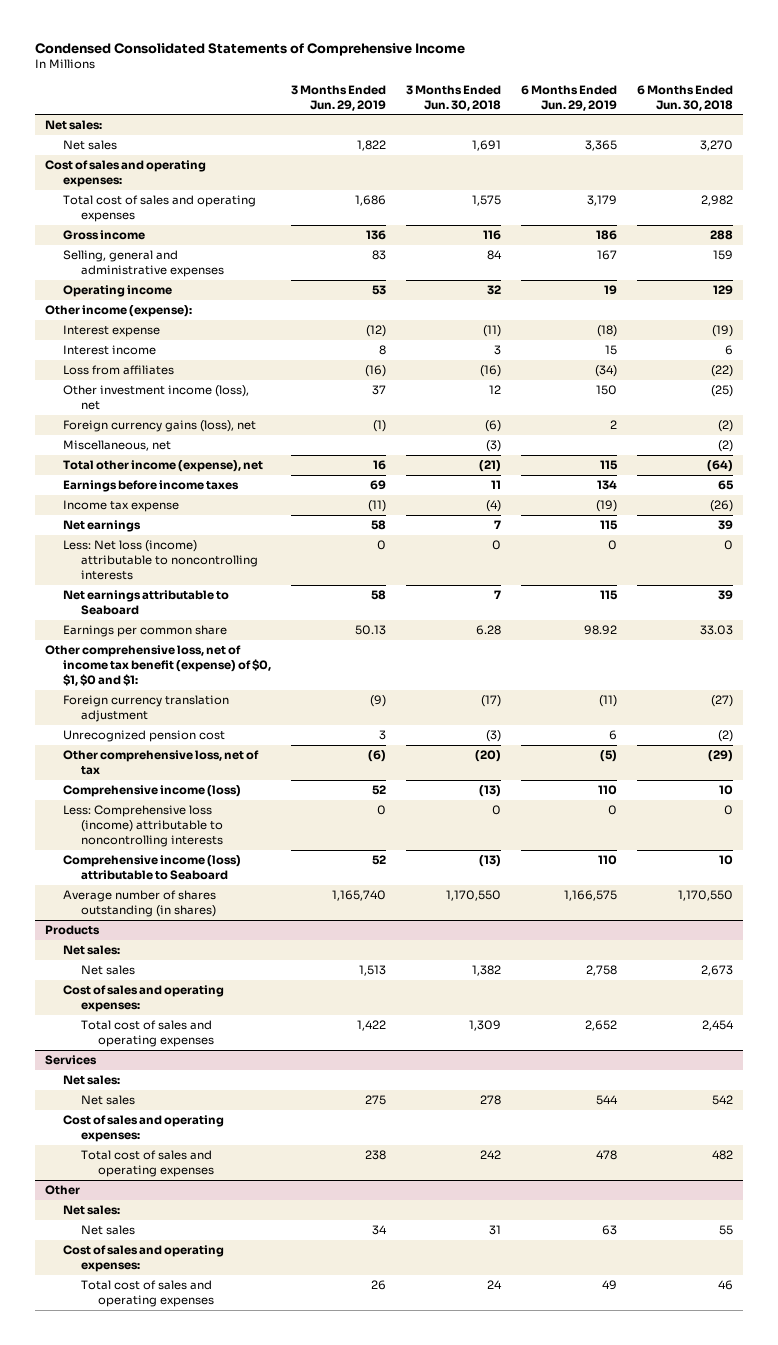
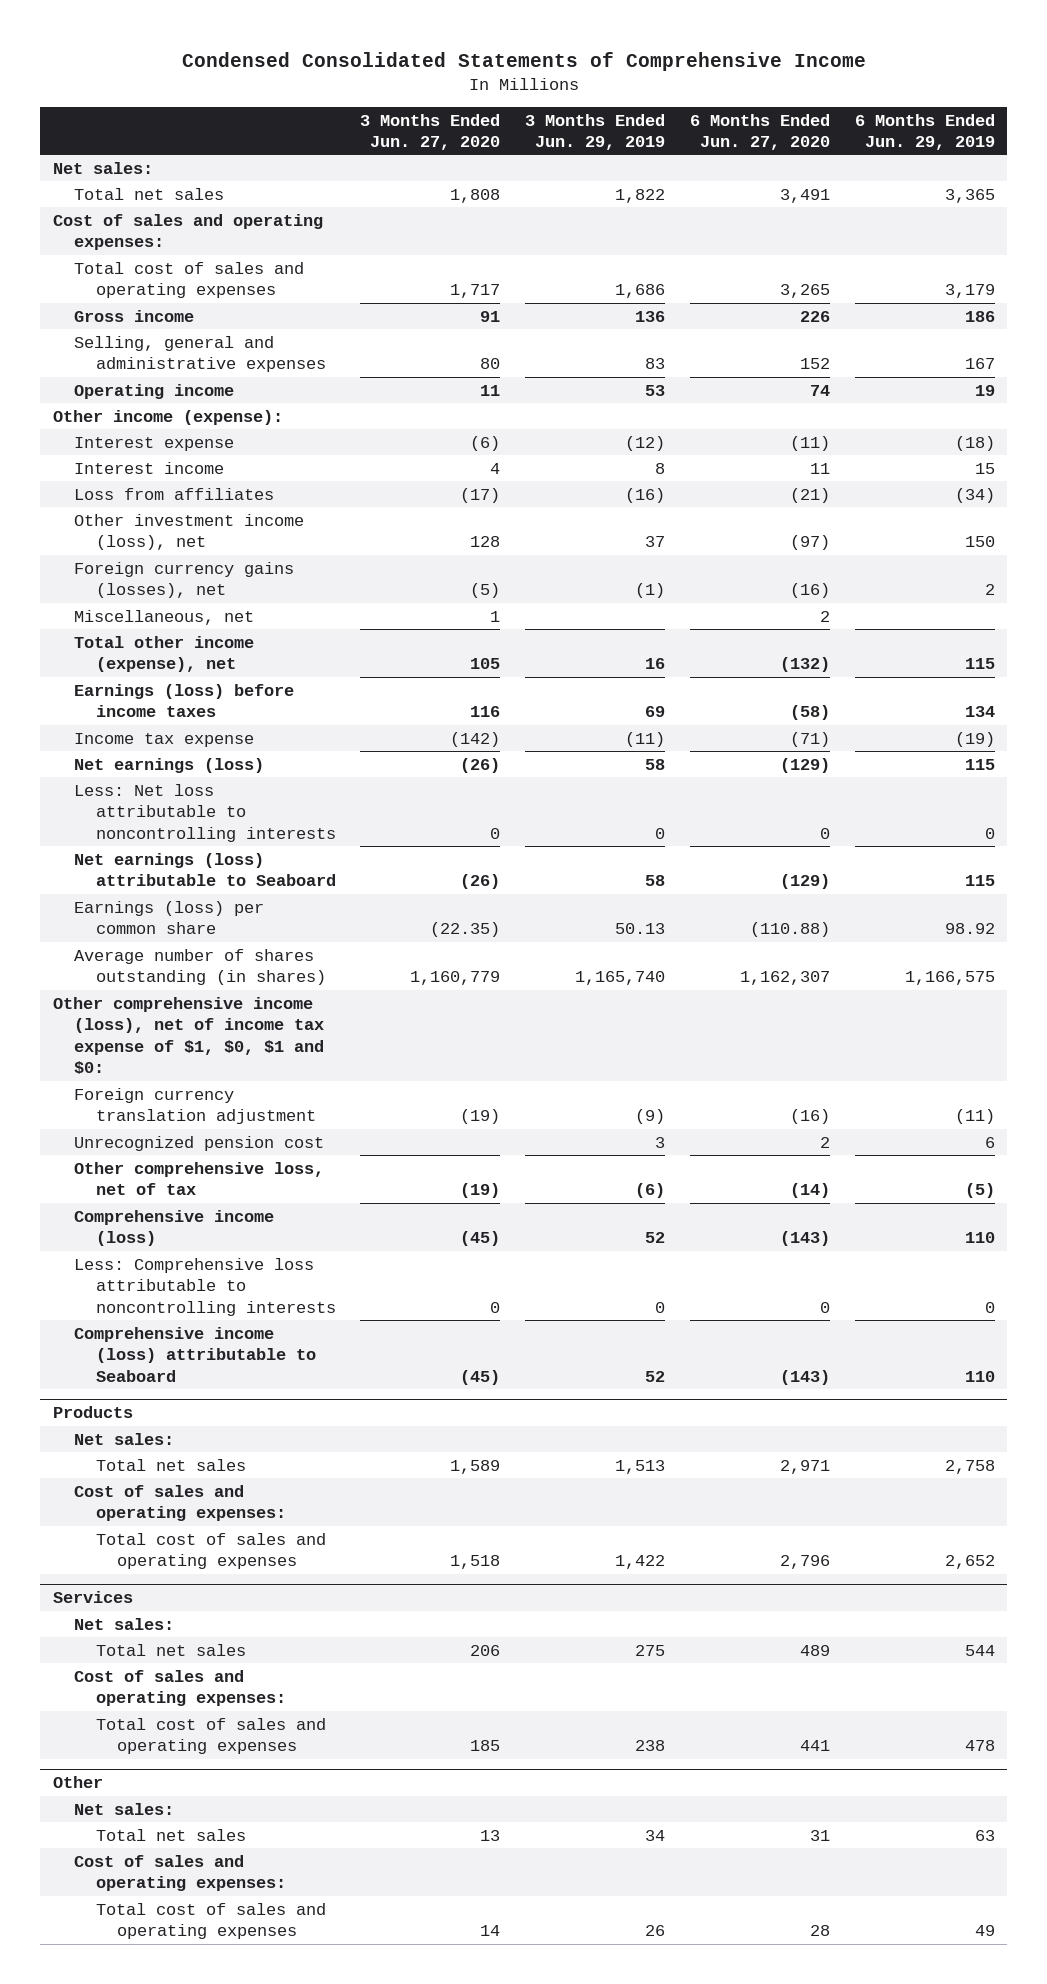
[405,84,501,111] 3 Months Ended Jun. 30, 2018 -> none
[636,84,733,111] 6 Months Ended Jun. 30, 2018 -> none
none -> [360,113,501,151] 3 Months Ended Jun. 27, 2020
none -> [689,113,830,151] 6 Months Ended Jun. 27, 2020
[62,140,117,151] Net sales -> [74,187,225,200] Total net sales
[62,420,256,433] Foreign currency gains (loss), net -> [74,561,295,599] Foreign currency gains (losses), net
[62,480,239,493] Earnings before income taxes -> [74,683,295,718] Earnings (loss) before income taxes
[62,520,141,533] Net earnings -> [74,757,265,773] Net earnings (loss)
[62,540,258,580] Less: Net loss (income) attributable to noncontrolling interests -> [74,783,336,842] Less: Net loss attributable to noncontrolling interests
[62,590,229,615] Net earnings attributable to Seaboard -> [74,852,336,887] Net earnings (loss) attributable to Seaboard
[62,625,227,638] Earnings per common share -> [74,900,265,935] Earnings (loss) per common share
[62,890,216,917] Average number of shares outstanding (in shares) -> [74,948,326,986] Average number of shares outstanding (in shares)
[45,645,271,686] Other comprehensive loss, net of income tax benefit (expense) of $0, $1, $0 and $1: -> [52,996,325,1075] Other comprehensive income (loss), net of income tax expense of $1, $0, $1 and $0:
[62,805,223,847] Less: Comprehensive loss (income) attributable to noncontrolling interests -> [74,1257,336,1316] Less: Comprehensive loss attributable to noncontrolling interests
[80,965,135,976] Net sales -> [95,1458,246,1471] Total net sales
[80,1095,135,1106] Net sales -> [95,1643,246,1656] Total net sales
[80,1225,135,1236] Net sales -> [95,1828,246,1841] Total net sales

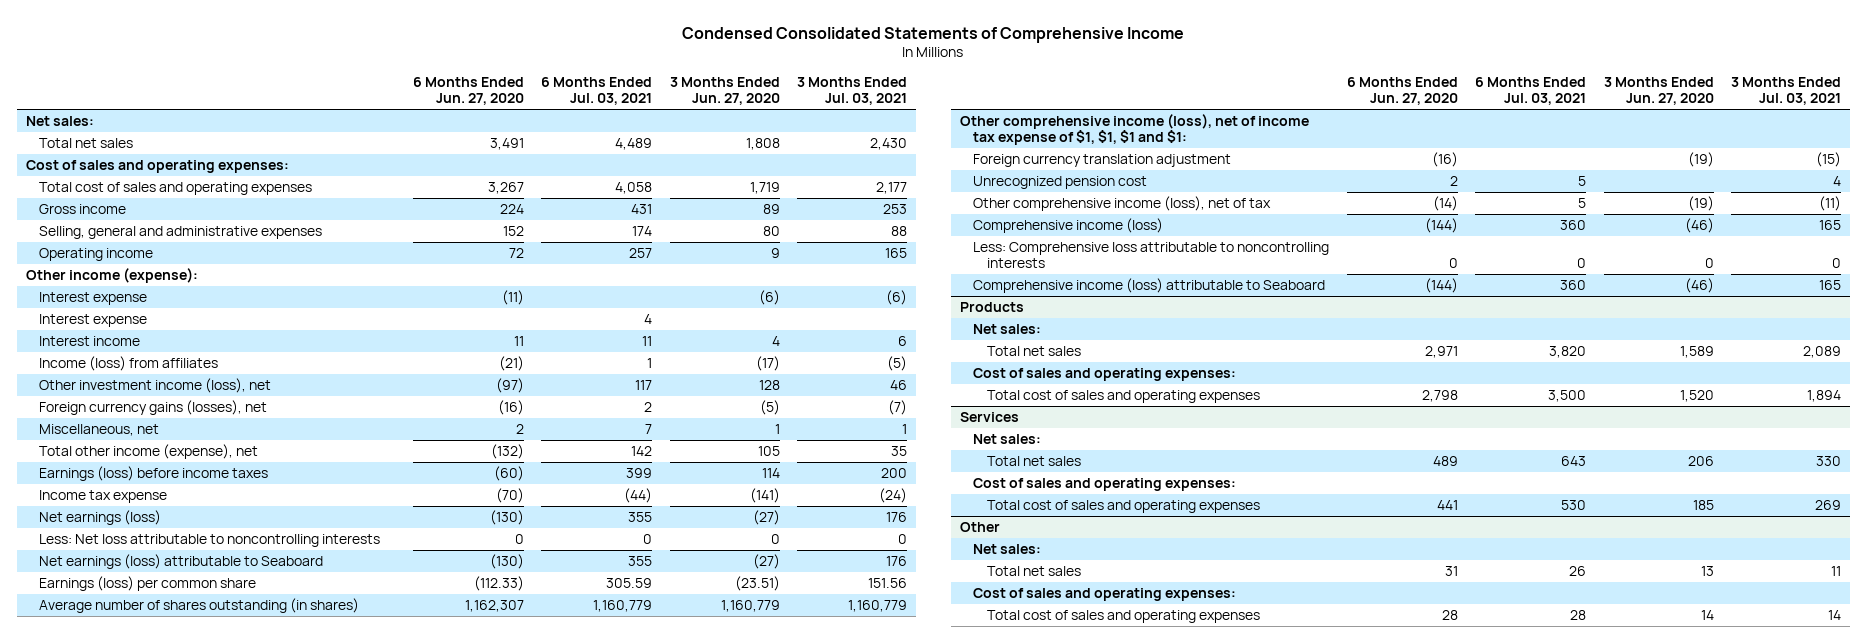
[525,113,666,151] 3 Months Ended Jun. 29, 2019 -> none
[854,113,995,151] 6 Months Ended Jun. 29, 2019 -> none
none -> [541,77,653,106] 6 Months Ended Jul. 03, 2021
none -> [797,77,908,106] 3 Months Ended Jul. 03, 2021
[450,284,501,299] 1,717 -> [749,181,780,194] 1,719
[779,284,830,299] 3,265 -> [487,181,524,194] 3,267
[480,310,501,322] 91 -> [762,203,780,214] 89
[799,310,830,322] 226 -> [499,203,524,214] 224
[480,384,501,396] 11 -> [770,247,780,258] 9
[809,384,830,396] 74 -> [508,247,524,258] 72
none -> [39,313,148,327] Interest expense
[74,487,275,500] Loss from affiliates -> [39,355,219,371] Income (loss) from affiliates
[470,706,501,718] 116 -> [761,467,780,478] 114
[789,705,830,721] (58) -> [493,465,524,481] (60)
[450,731,501,747] (142) -> [749,487,780,503] (141)
[789,731,830,747] (71) -> [495,487,524,503] (70)
[460,757,501,773] (26) -> [752,509,780,525] (27)
[779,757,830,773] (129) -> [489,509,524,525] (130)
[460,874,501,890] (26) -> [752,553,780,569] (27)
[779,874,830,890] (129) -> [489,553,524,569] (130)
[430,922,501,938] (22.35) -> [734,575,780,591] (23.51)
[749,922,830,938] (110.88) -> [473,575,524,591] (112.33)
[52,996,325,1075] Other comprehensive income (loss), net of income tax expense of $1, $0, $1 and $0: -> [959,113,1309,146] Other comprehensive income (loss), net of income tax expense of $1, $1, $1 and $1:
[74,1161,325,1196] Other comprehensive loss, net of tax -> [973,195,1272,211] Other comprehensive income (loss), net of tax
[460,1231,501,1247] (45) -> [1684,217,1714,233] (46)
[779,1231,830,1247] (143) -> [1424,217,1458,233] (144)
[460,1369,501,1385] (45) -> [1684,277,1714,293] (46)
[779,1369,830,1385] (143) -> [1424,277,1458,293] (144)
[450,1555,501,1570] 1,518 -> [1679,389,1714,402] 1,520
[779,1555,830,1570] 2,796 -> [1421,389,1458,402] 2,798

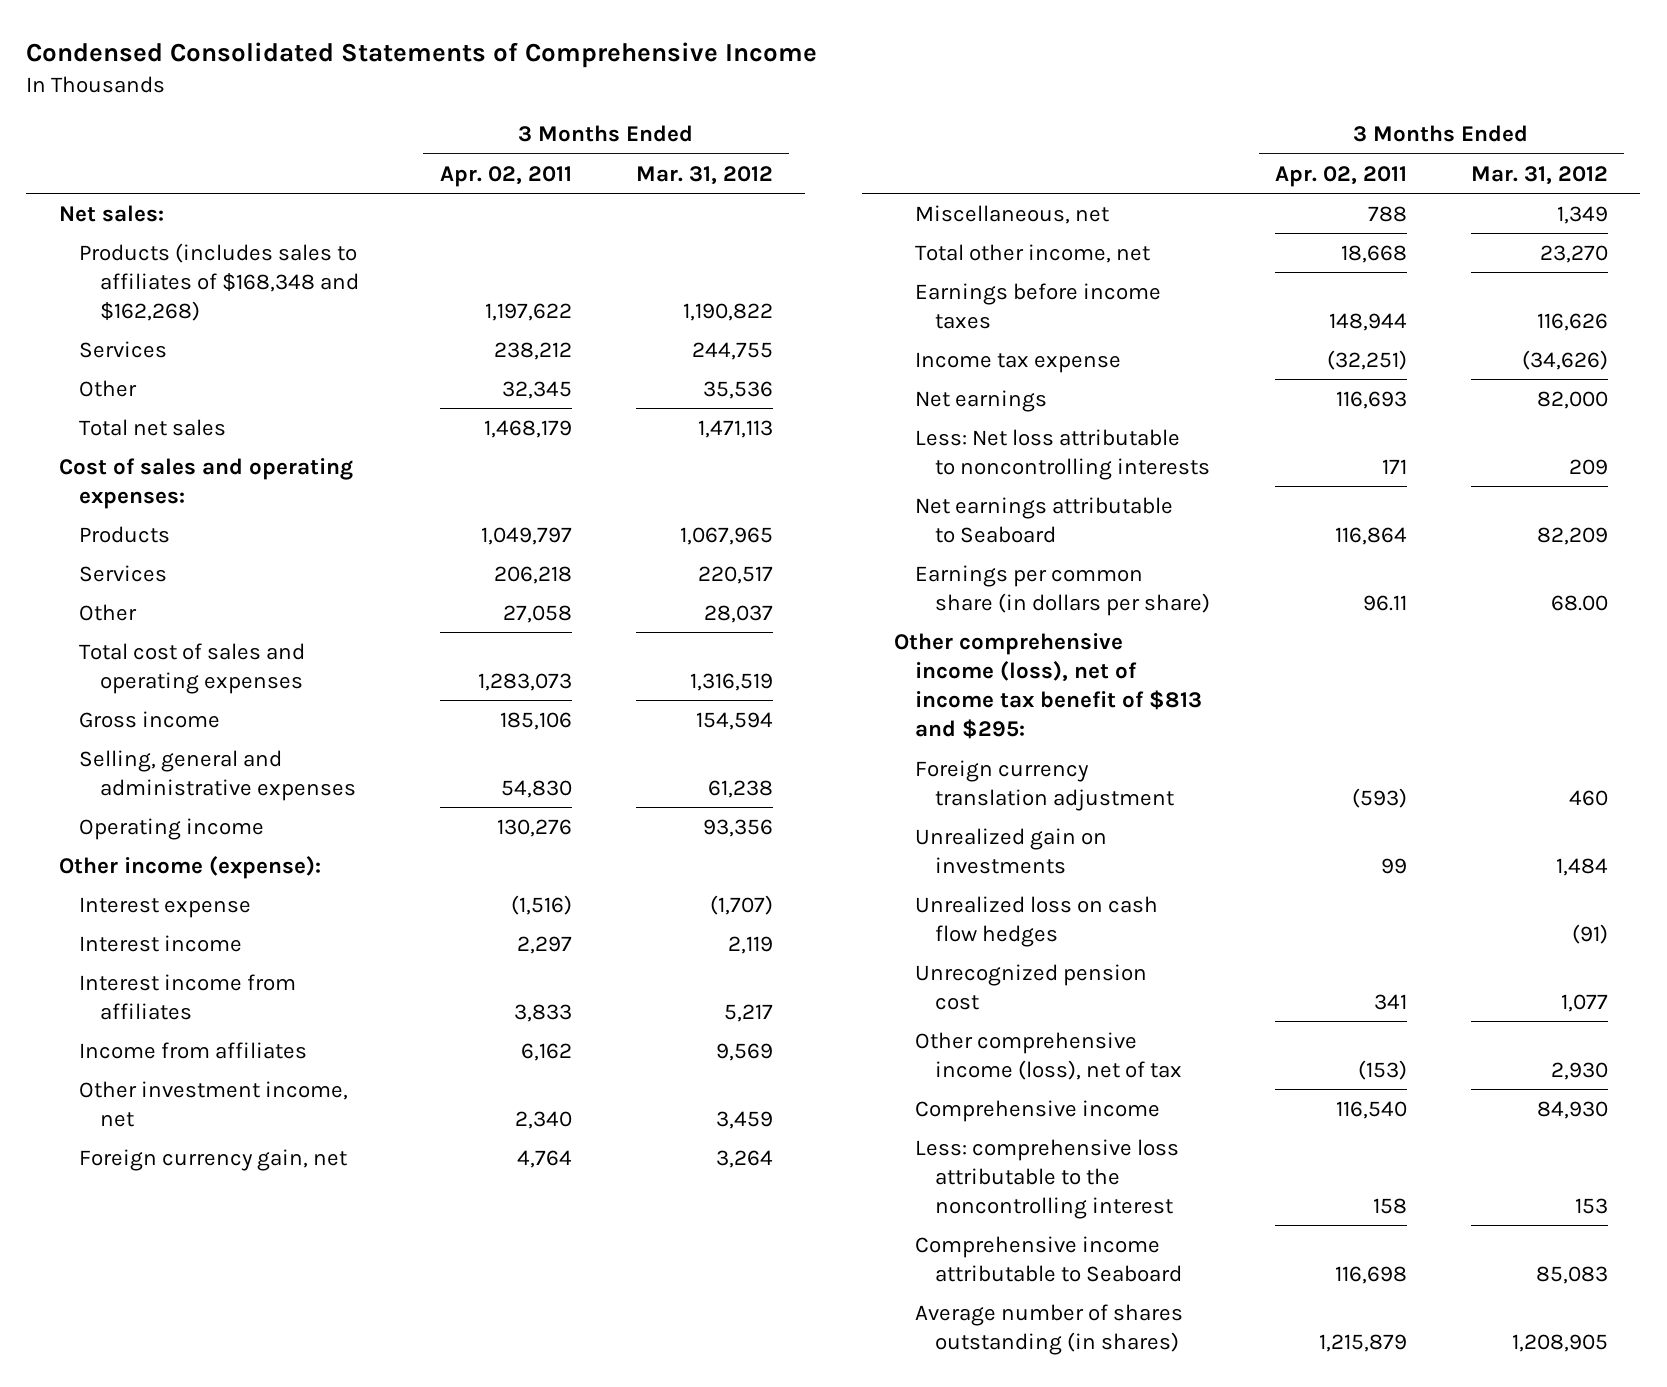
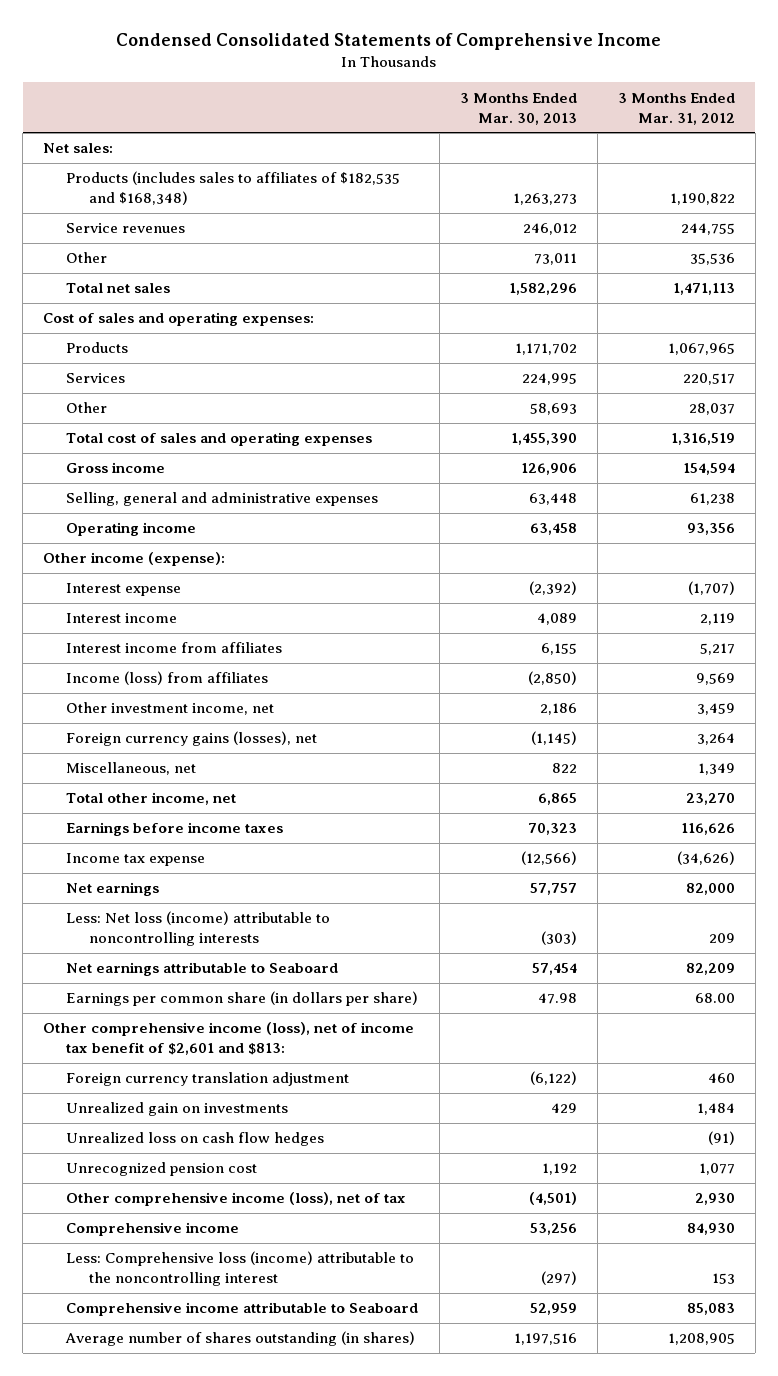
[439,165,572,187] Apr. 02, 2011 -> none
none -> [459,92,577,125] 3 Months Ended Mar. 30, 2013
[79,242,360,321] Products (includes sales to affiliates of $168,348 and $162,268) -> [66,171,401,206] Products (includes sales to affiliates of $182,535 and $168,348)
[79,340,168,358] Services -> [66,223,186,234] Service revenues
[79,1041,308,1059] Income from affiliates -> [66,671,269,686] Income (loss) from affiliates
[79,1148,348,1171] Foreign currency gain, net -> [66,731,318,747] Foreign currency gains (losses), net
[914,428,1211,480] Less: Net loss attributable to noncontrolling interests -> [66,911,331,947] Less: Net loss (income) attributable to noncontrolling interests
[893,632,1202,739] Other comprehensive income (loss), net of income tax benefit of $813 and $295: -> [43,1022,415,1056] Other comprehensive income (loss), net of income tax benefit of $2,601 and $813:
[914,1138,1179,1219] Less: comprehensive loss attributable to the noncontrolling interest -> [66,1251,415,1287] Less: Comprehensive loss (income) attributable to the noncontrolling interest

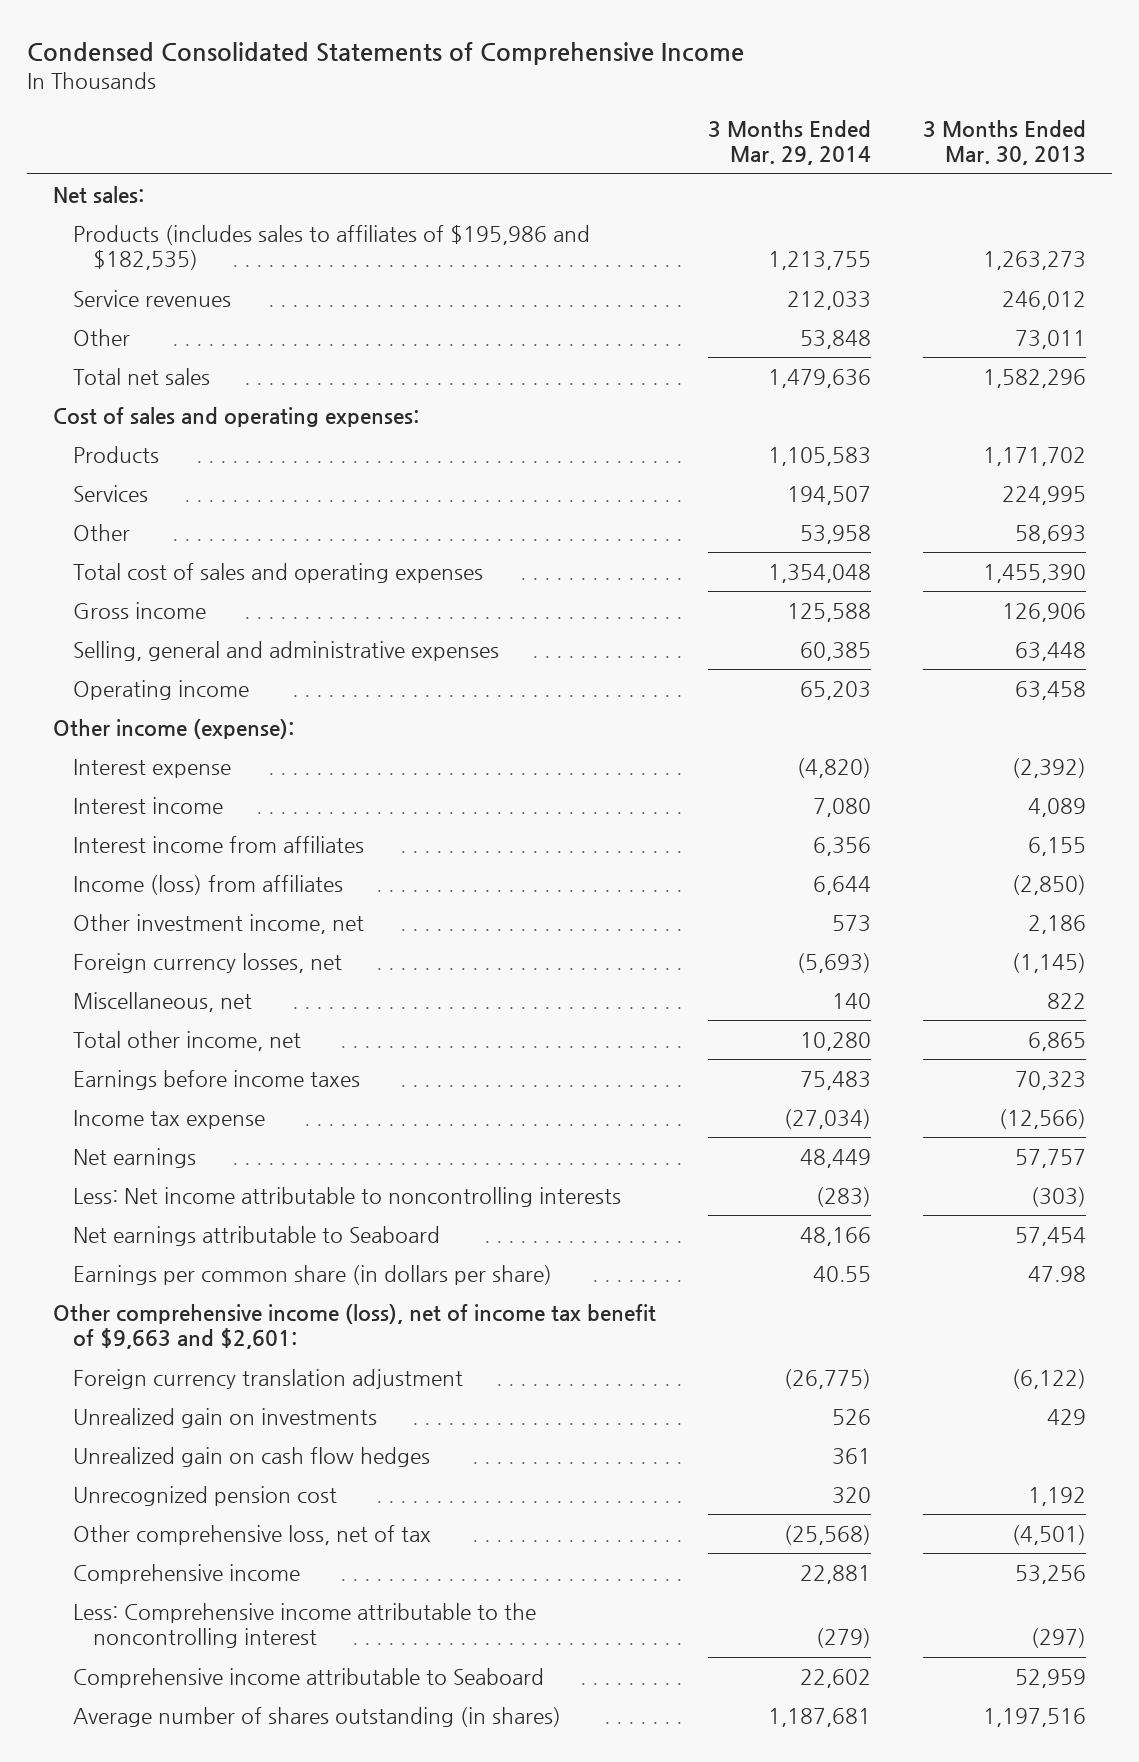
[617,92,735,125] 3 Months Ended Mar. 31, 2012 -> none
none -> [708,120,872,166] 3 Months Ended Mar. 29, 2014
[66,171,401,206] Products (includes sales to affiliates of $182,535 and $168,348) -> [73,225,591,271] Products (includes sales to affiliates of $195,986 and $182,535)
[66,731,318,747] Foreign currency gains (losses), net -> [73,953,343,974] Foreign currency losses, net
[66,911,331,947] Less: Net loss (income) attributable to noncontrolling interests -> [73,1187,622,1208] Less: Net income attributable to noncontrolling interests
[43,1022,415,1056] Other comprehensive income (loss), net of income tax benefit of $2,601 and $813: -> [53,1304,657,1350] Other comprehensive income (loss), net of income tax benefit of $9,663 and $2,601:
[66,1132,325,1147] Unrealized loss on cash flow hedges -> [73,1447,431,1468] Unrealized gain on cash flow hedges
[66,1192,407,1207] Other comprehensive income (loss), net of tax -> [73,1525,432,1546] Other comprehensive loss, net of tax
[66,1251,415,1287] Less: Comprehensive loss (income) attributable to the noncontrolling interest -> [73,1603,537,1649] Less: Comprehensive income attributable to the noncontrolling interest

